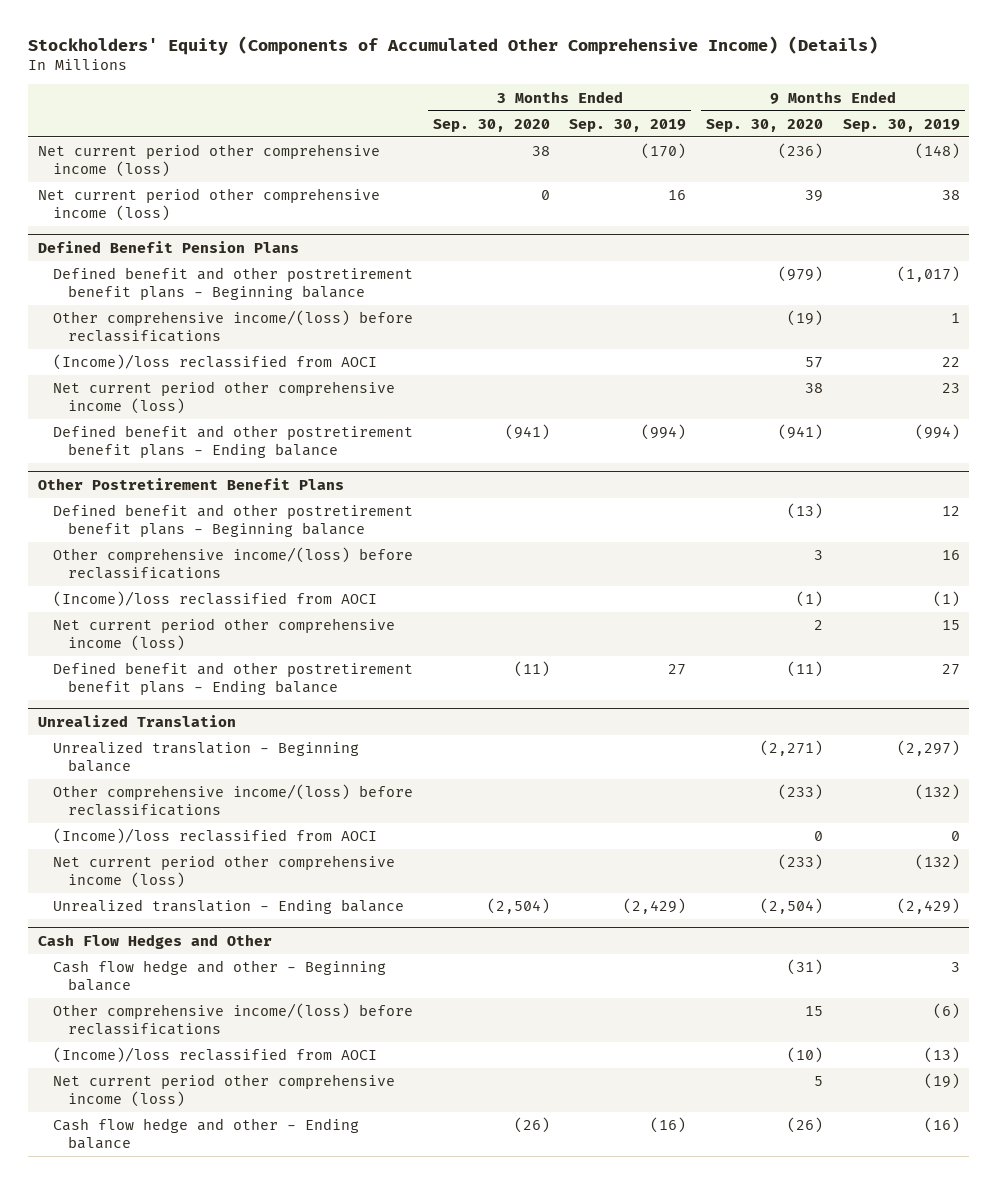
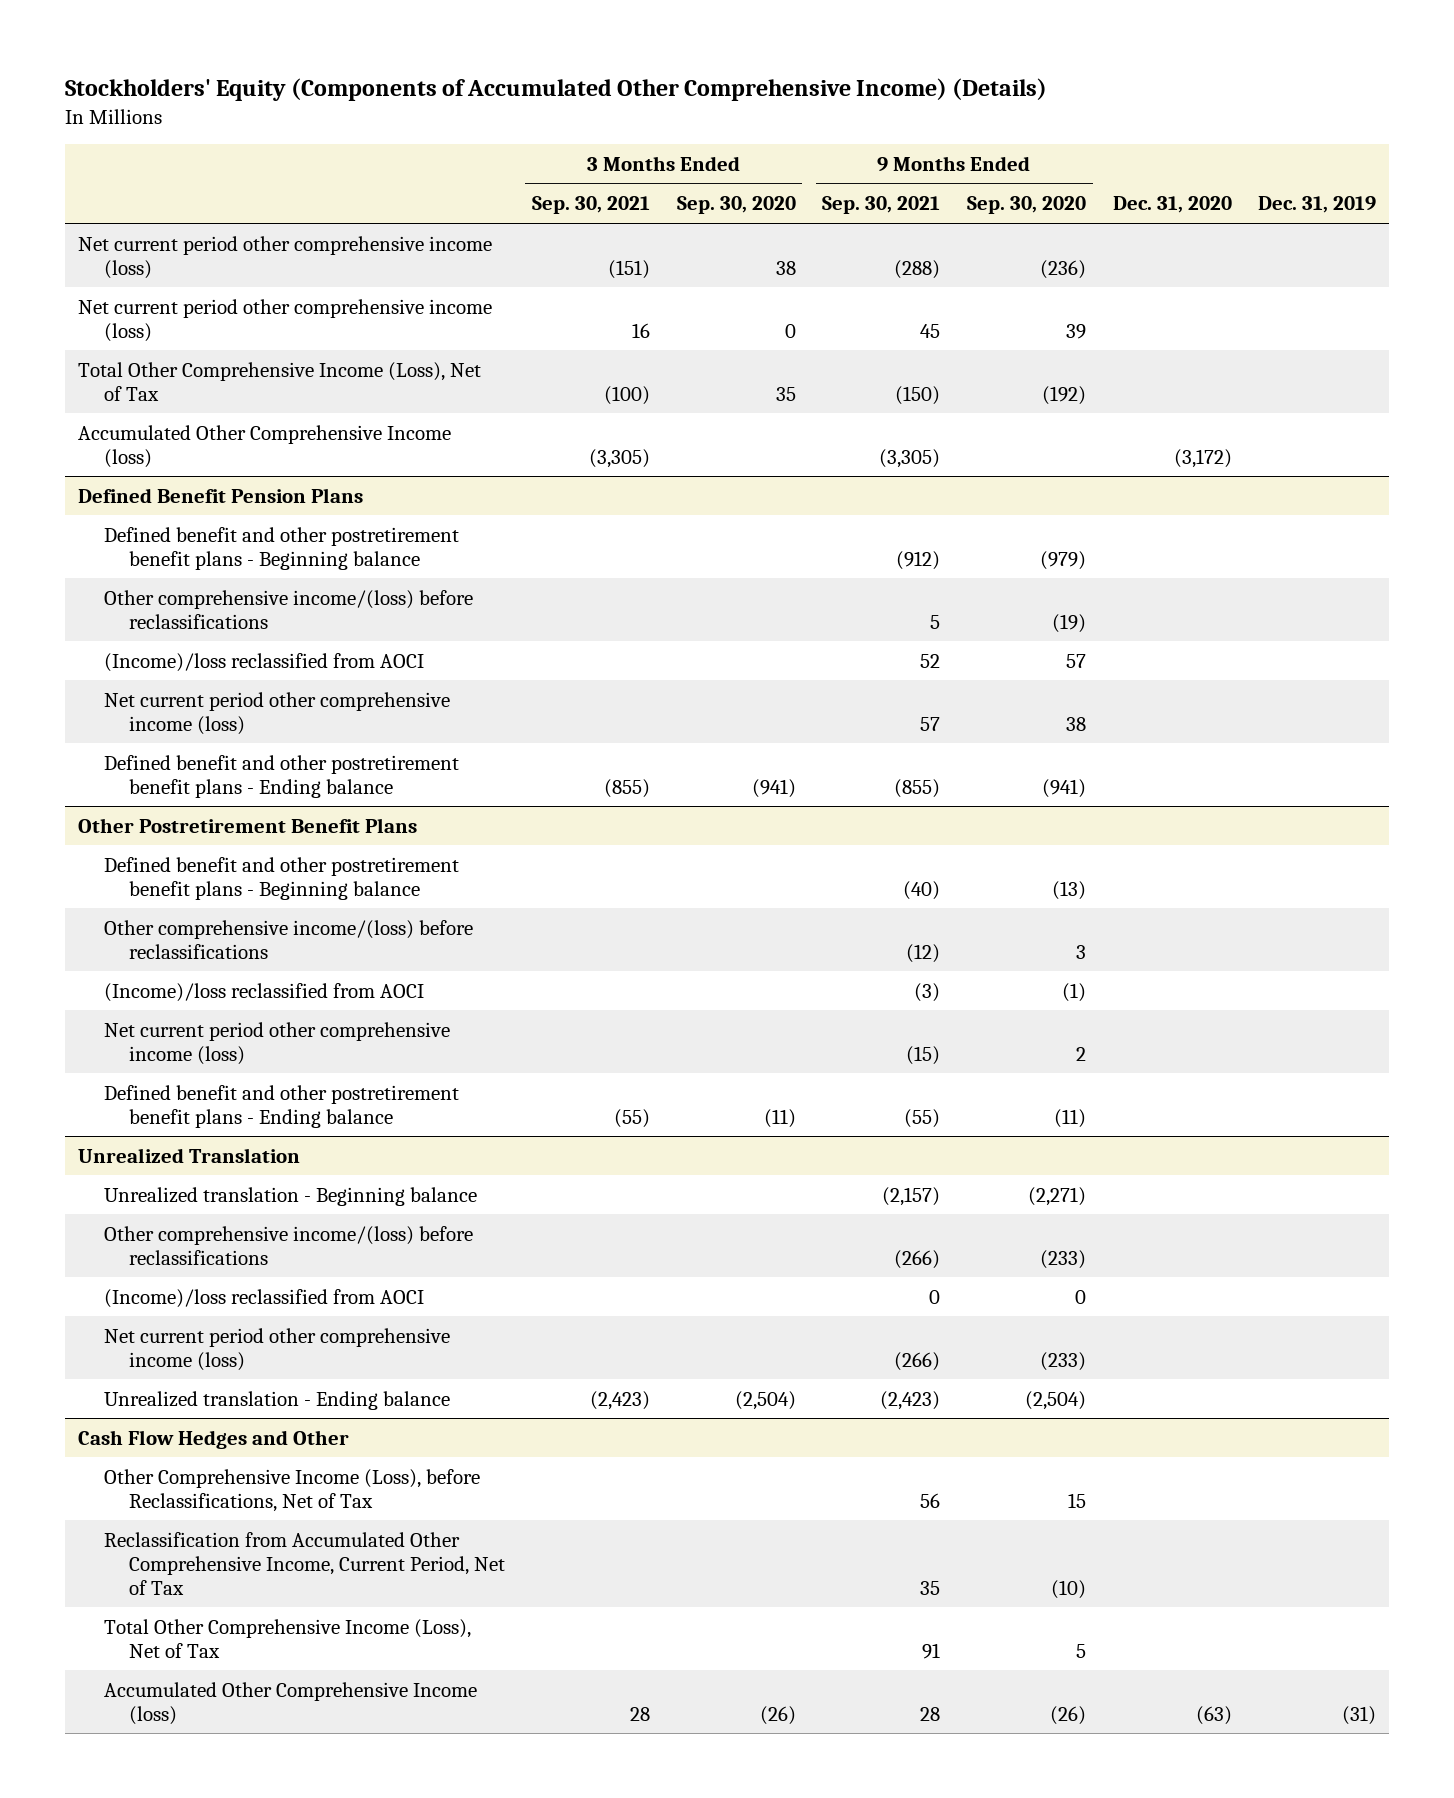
[569,118,687,132] Sep. 30, 2019 -> none
[842,118,960,132] Sep. 30, 2019 -> none
none -> [531,196,650,215] Sep. 30, 2021
none -> [822,196,941,215] Sep. 30, 2021
none -> [1112,196,1232,214] Dec. 31, 2020
none -> [1258,196,1377,214] Dec. 31, 2019
none -> [77,361,481,401] Total Other Comprehensive Income (Loss), Net of Tax
none -> [77,424,451,468] Accumulated Other Comprehensive Income (loss)
[53,960,387,991] Cash flow hedge and other - Beginning balance -> none
[53,1047,378,1064] (Income)/loss reclassified from AOCI -> none
[53,1003,414,1035] Other comprehensive income/(loss) before reclassifications -> [103,1468,480,1512] Other Comprehensive Income (Loss), before Reclassifications, Net of Tax
none -> [103,1531,506,1595] Reclassification from Accumulated Other Comprehensive Income, Current Period, Net of Tax
[53,1074,396,1107] Net current period other comprehensive income (loss) -> [103,1618,471,1658] Total Other Comprehensive Income (Loss), Net of Tax
[53,1118,360,1149] Cash flow hedge and other - Ending balance -> [103,1681,477,1725] Accumulated Other Comprehensive Income (loss)

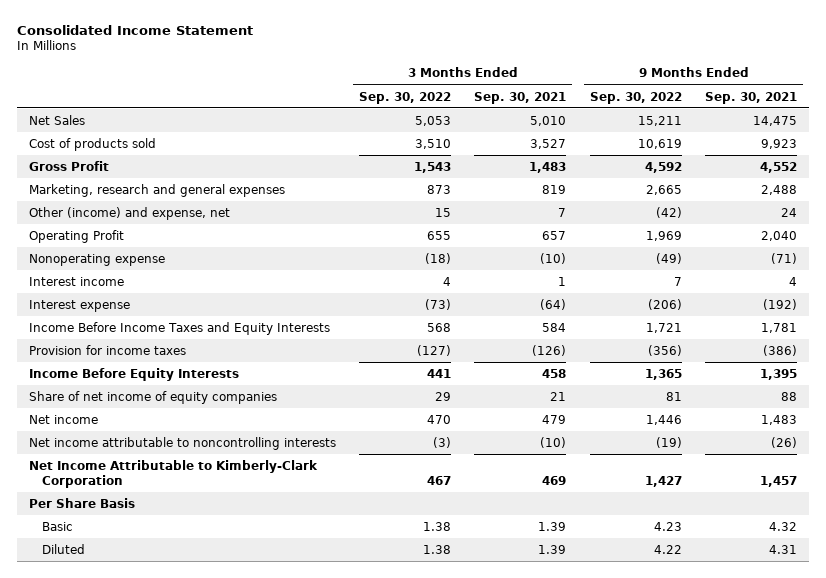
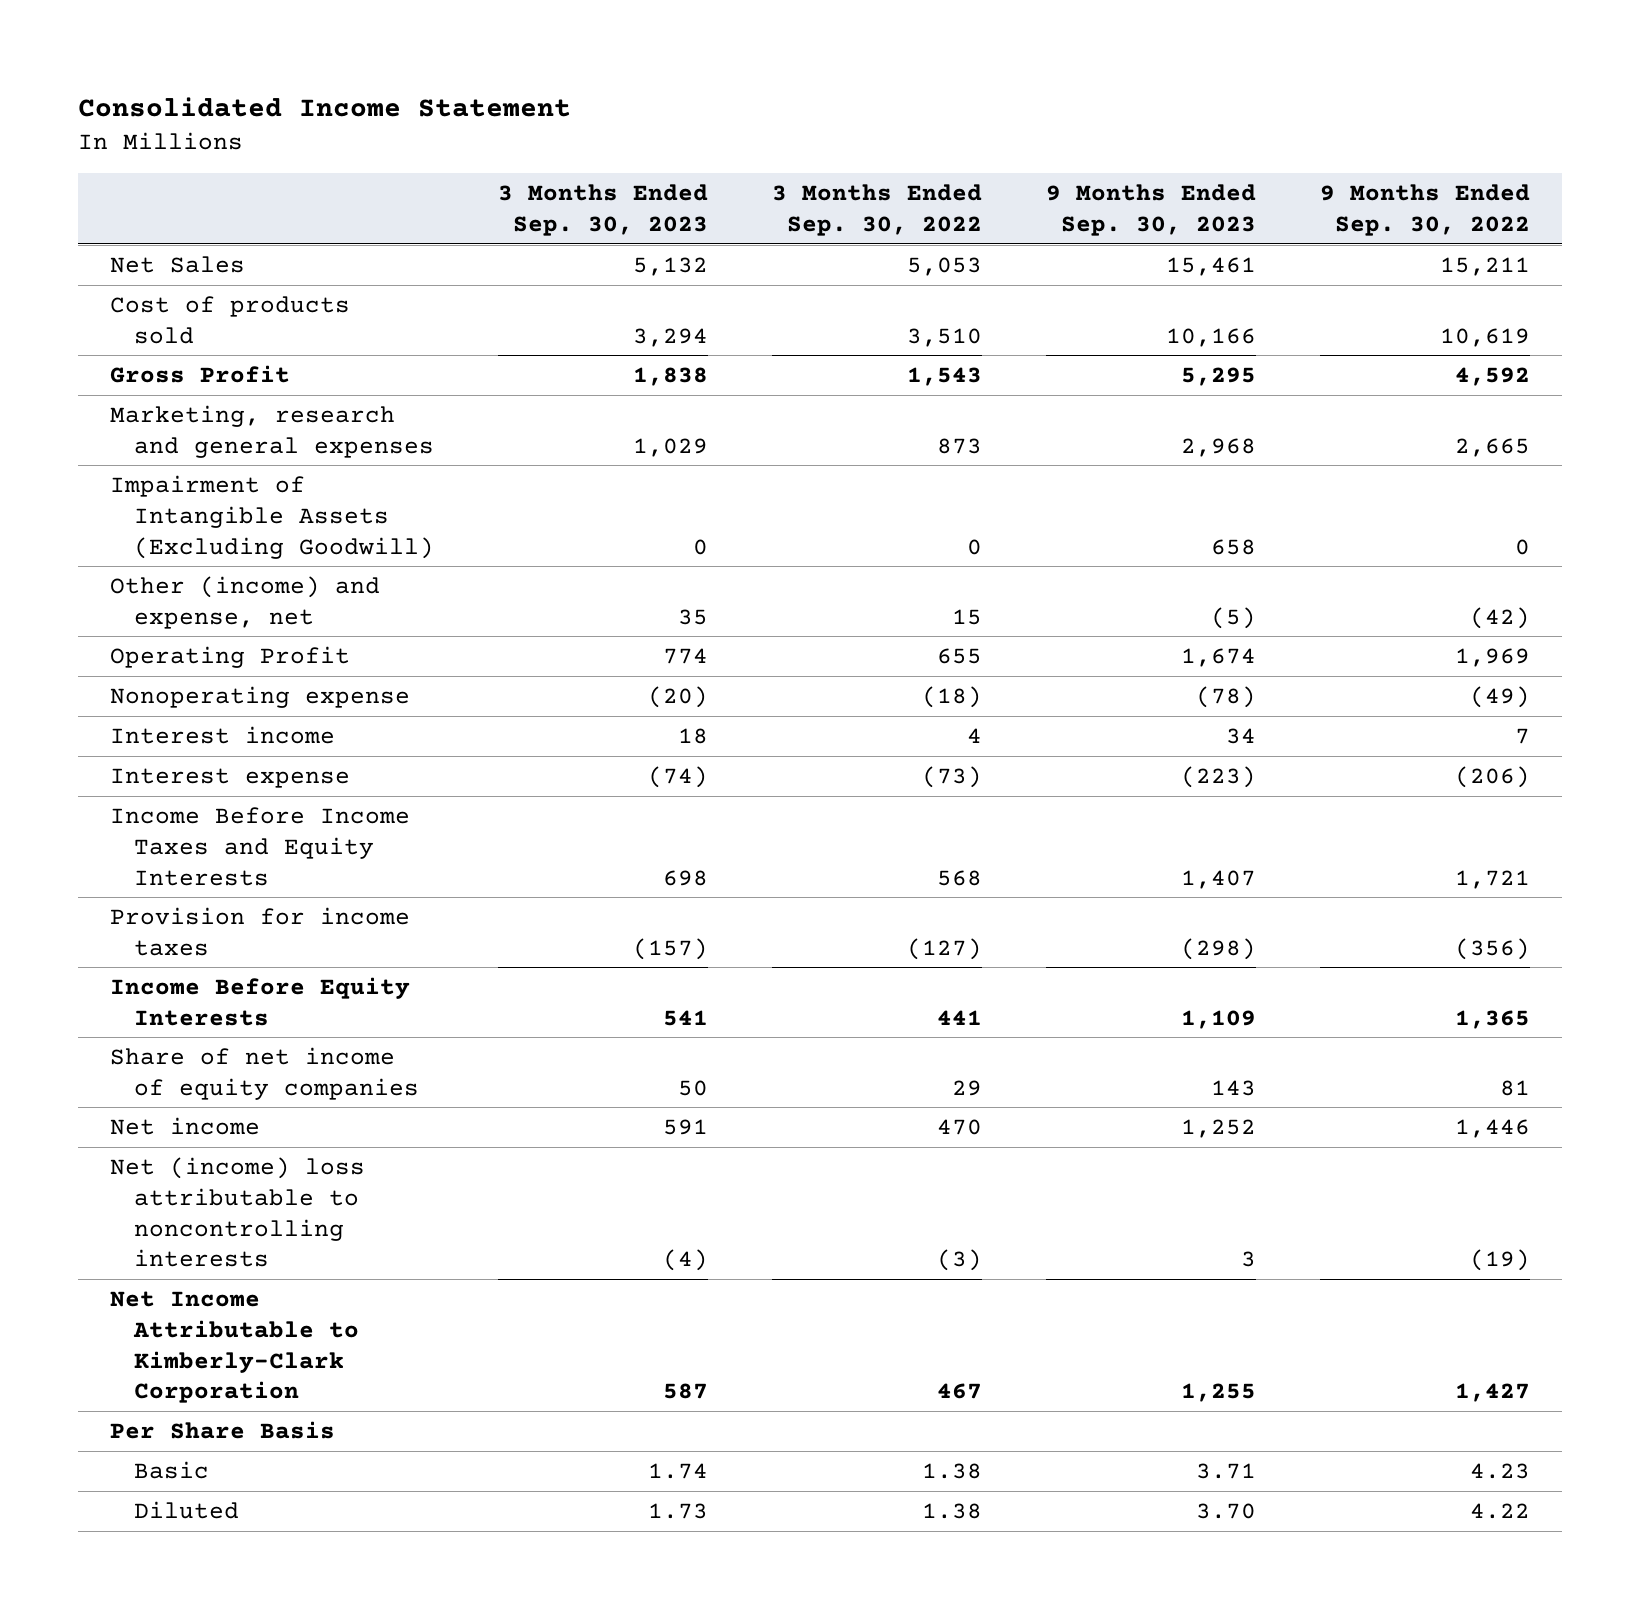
[474,91,567,104] Sep. 30, 2021 -> none
[705,91,798,104] Sep. 30, 2021 -> none
none -> [498,184,709,236] 3 Months Ended Sep. 30, 2023
none -> [1045,184,1256,236] 9 Months Ended Sep. 30, 2023
none -> [110,474,435,559] Impairment of Intangible Assets (Excluding Goodwill)
[28,436,336,450] Net income attributable to noncontrolling interests -> [110,1156,366,1268] Net (income) loss attributable to noncontrolling interests

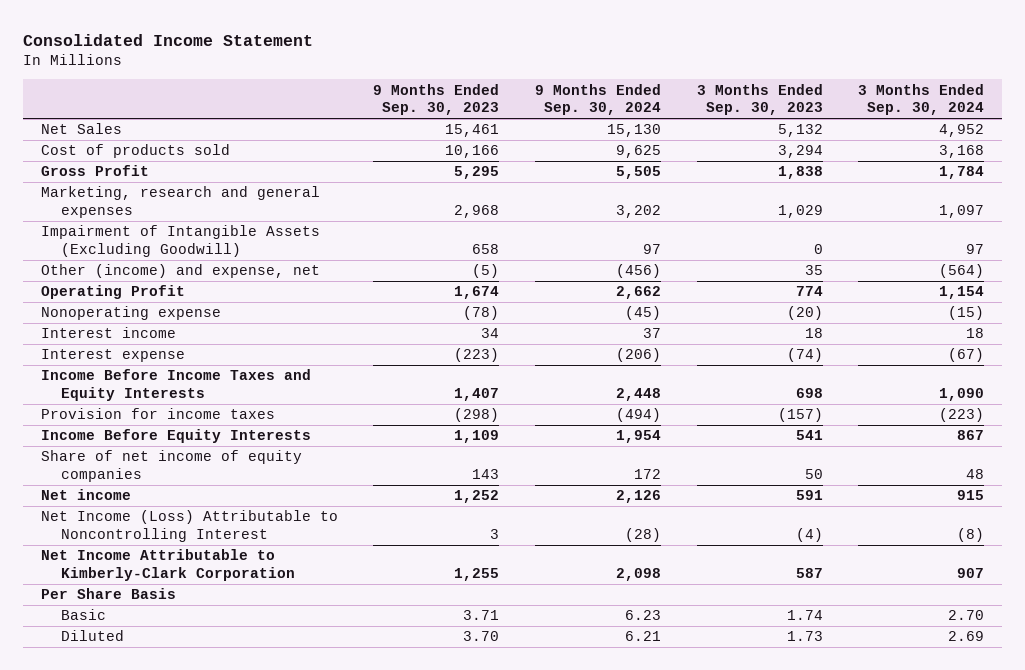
[772,184,983,236] 3 Months Ended Sep. 30, 2022 -> none
[1319,184,1530,236] 9 Months Ended Sep. 30, 2022 -> none
none -> [535,83,662,116] 9 Months Ended Sep. 30, 2024
none -> [858,83,985,116] 3 Months Ended Sep. 30, 2024
[110,1156,366,1268] Net (income) loss attributable to noncontrolling interests -> [40,510,338,543] Net Income (Loss) Attributable to Noncontrolling Interest

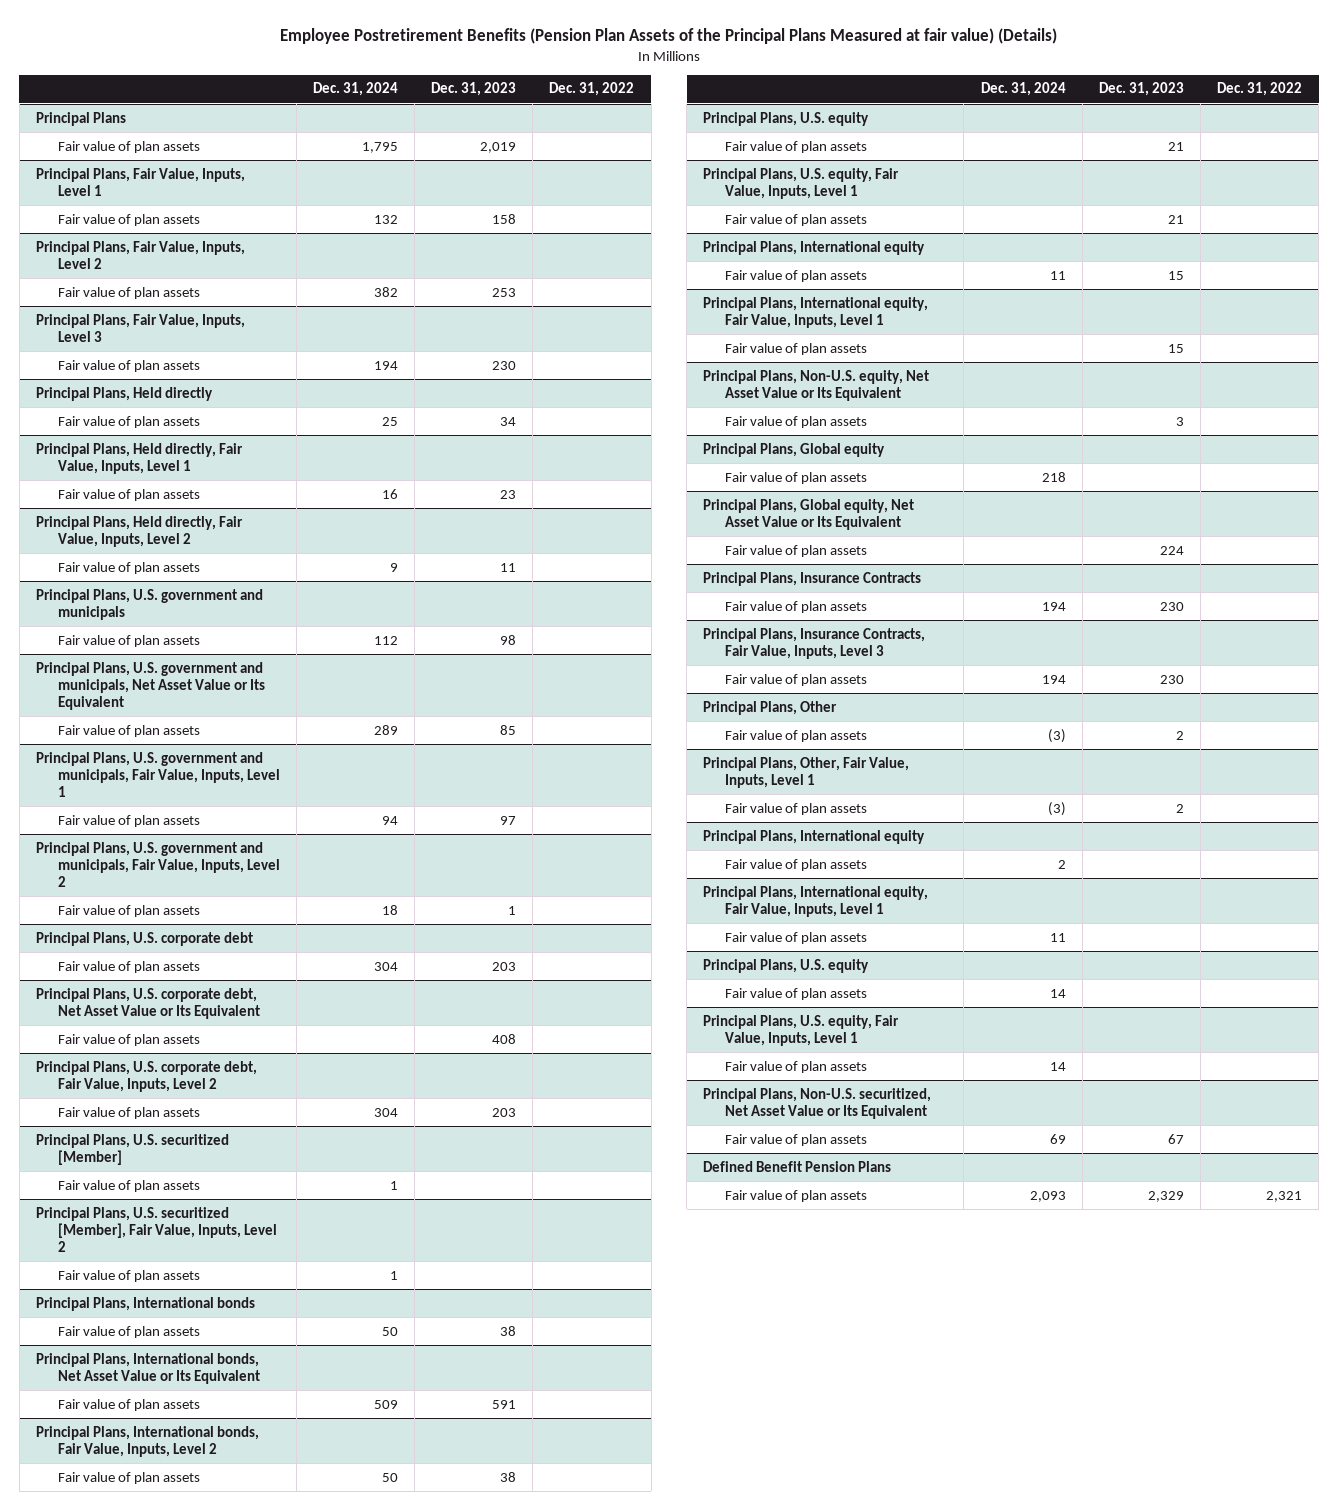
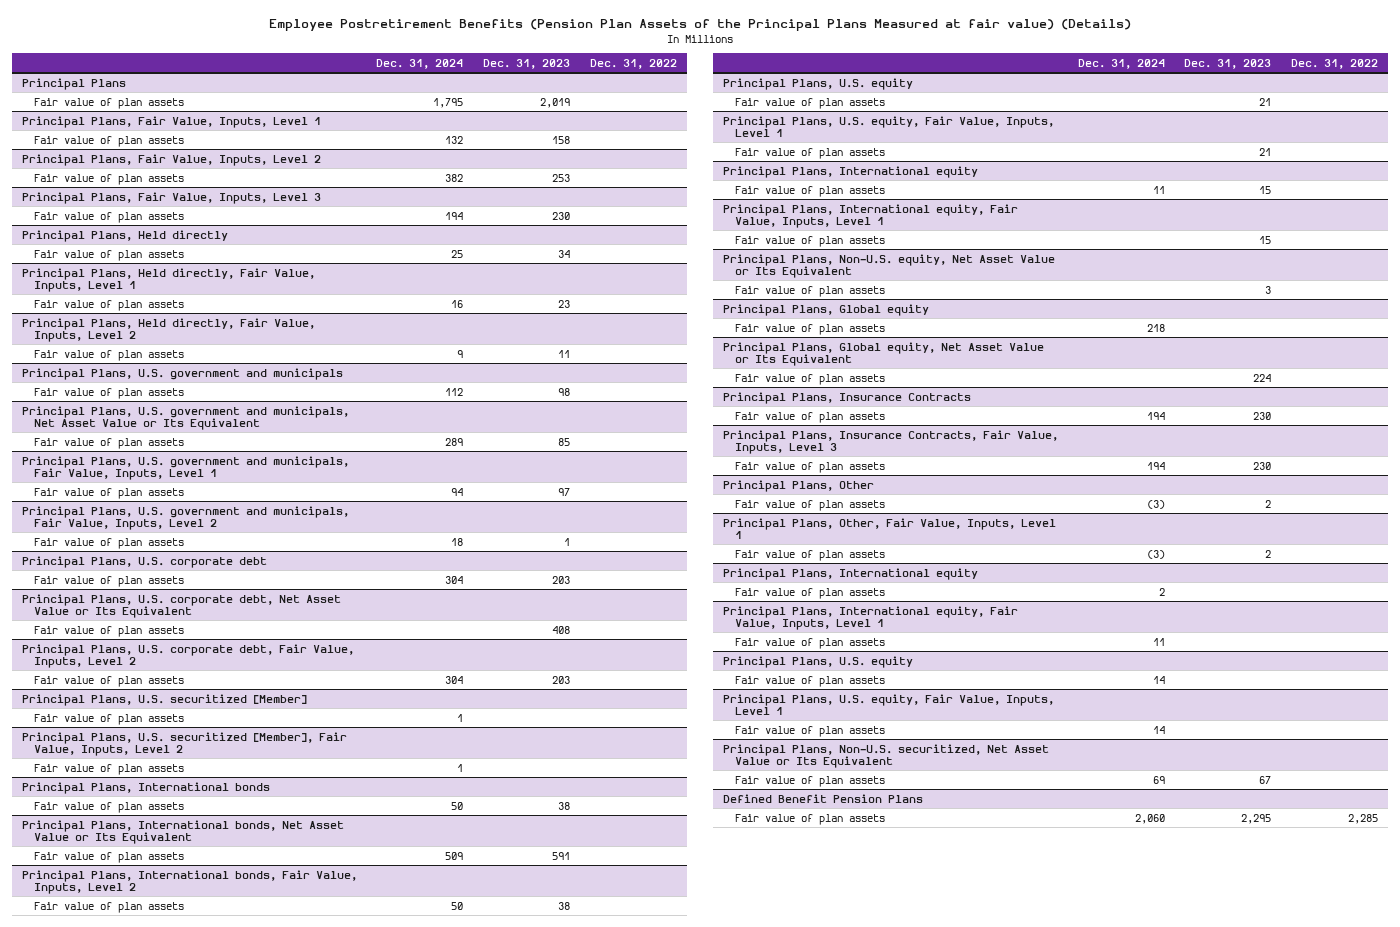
[1029,1190,1066,1202] 2,093 -> [1134,813,1165,824] 2,060
[1147,1190,1184,1202] 2,329 -> [1241,813,1272,824] 2,295
[1265,1190,1302,1202] 2,321 -> [1348,813,1379,824] 2,285

